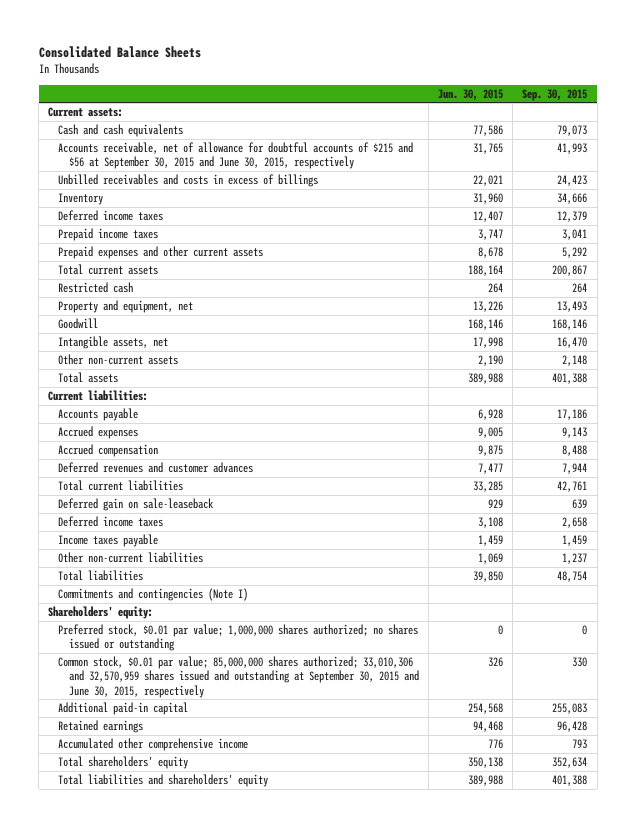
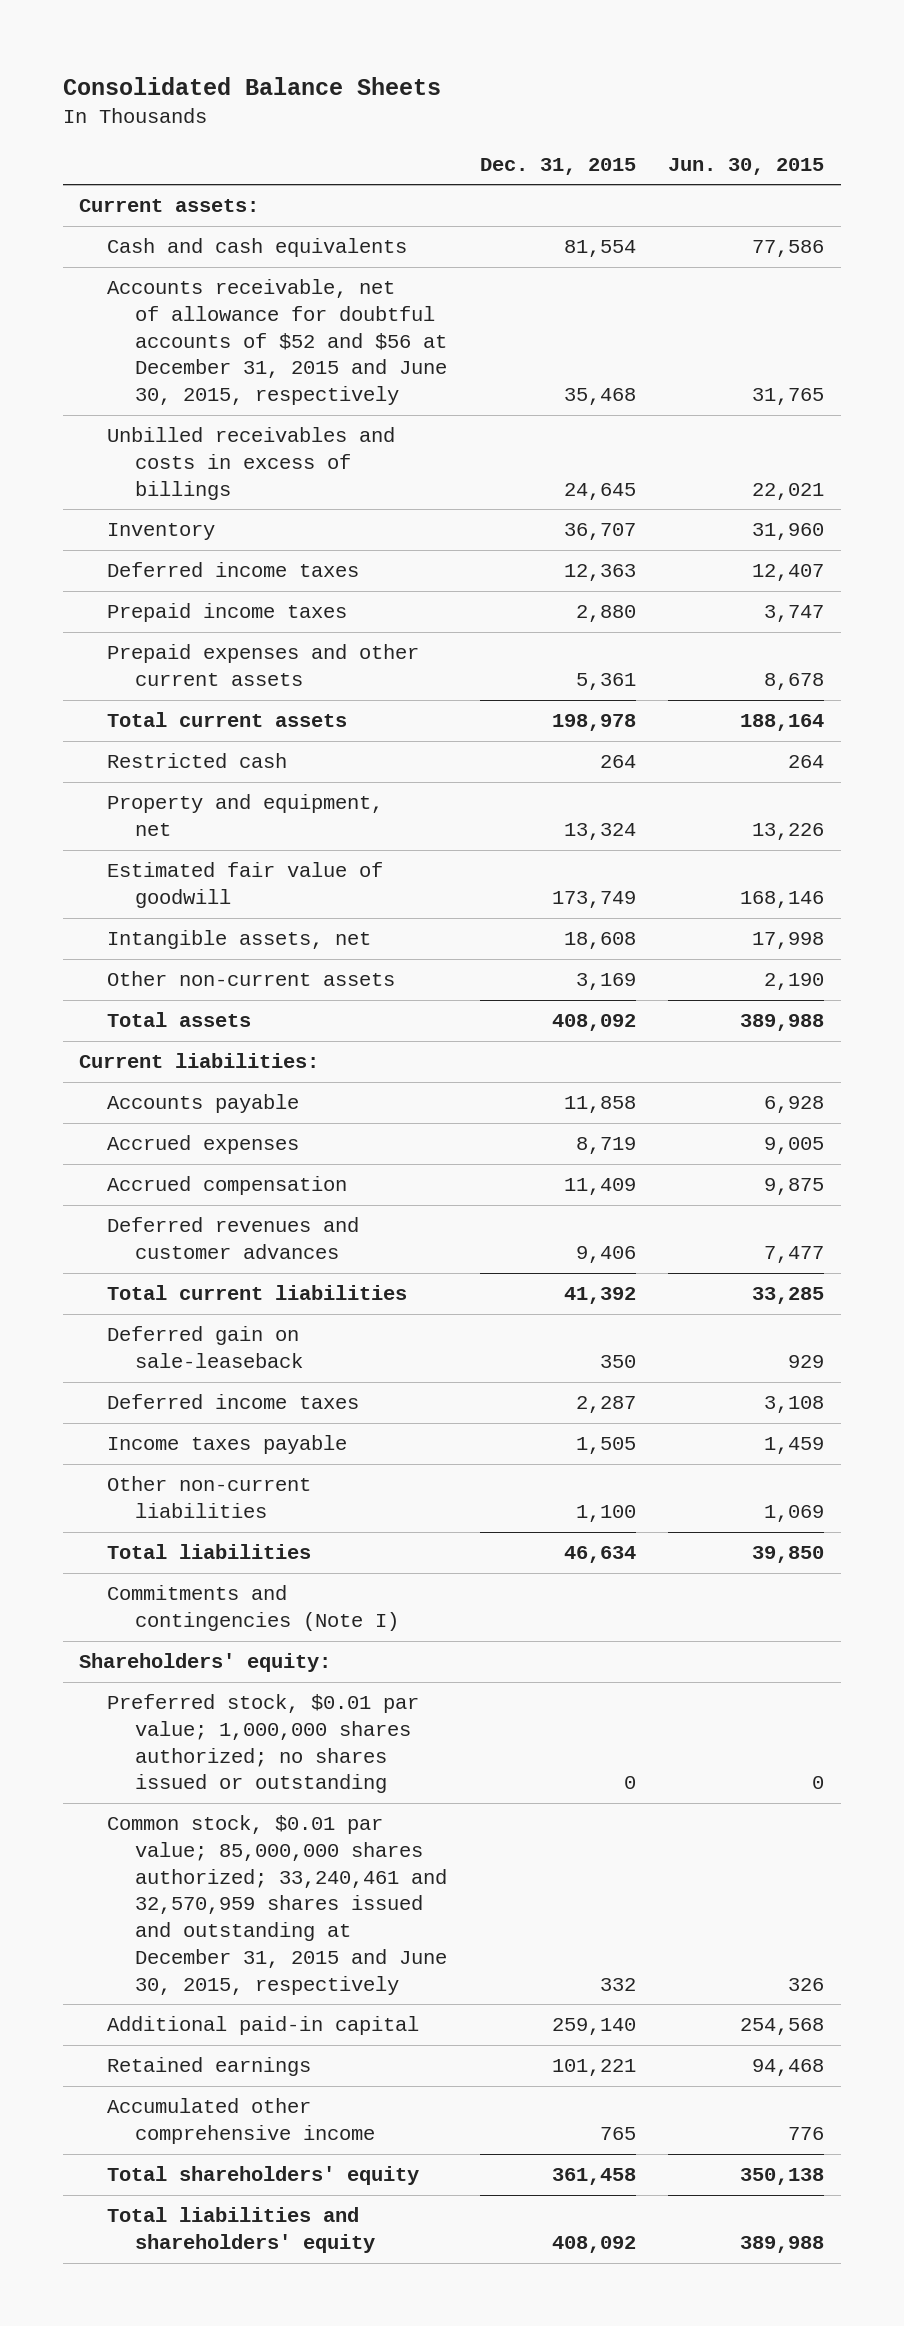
[522,88,588,101] Sep. 30, 2015 -> none
none -> [479,157,636,175] Dec. 31, 2015
[58,141,414,170] Accounts receivable, net of allowance for doubtful accounts of $215 and $56 at September 30, 2015 and June 30, 2015, respectively -> [107,279,448,406] Accounts receivable, net of allowance for doubtful accounts of $52 and $56 at December 31, 2015 and June 30, 2015, respectively
[58,317,99,329] Goodwill -> [107,862,384,908] Estimated fair value of goodwill
[58,655,419,698] Common stock, $0.01 par value; 85,000,000 shares authorized; 33,010,306 and 32,570,959 shares issued and outstanding at September 30, 2015 and June 30, 2015, respectively -> [107,1815,448,1995] Common stock, $0.01 par value; 85,000,000 shares authorized; 33,240,461 and 32,570,959 shares issued and outstanding at December 31, 2015 and June 30, 2015, respectively

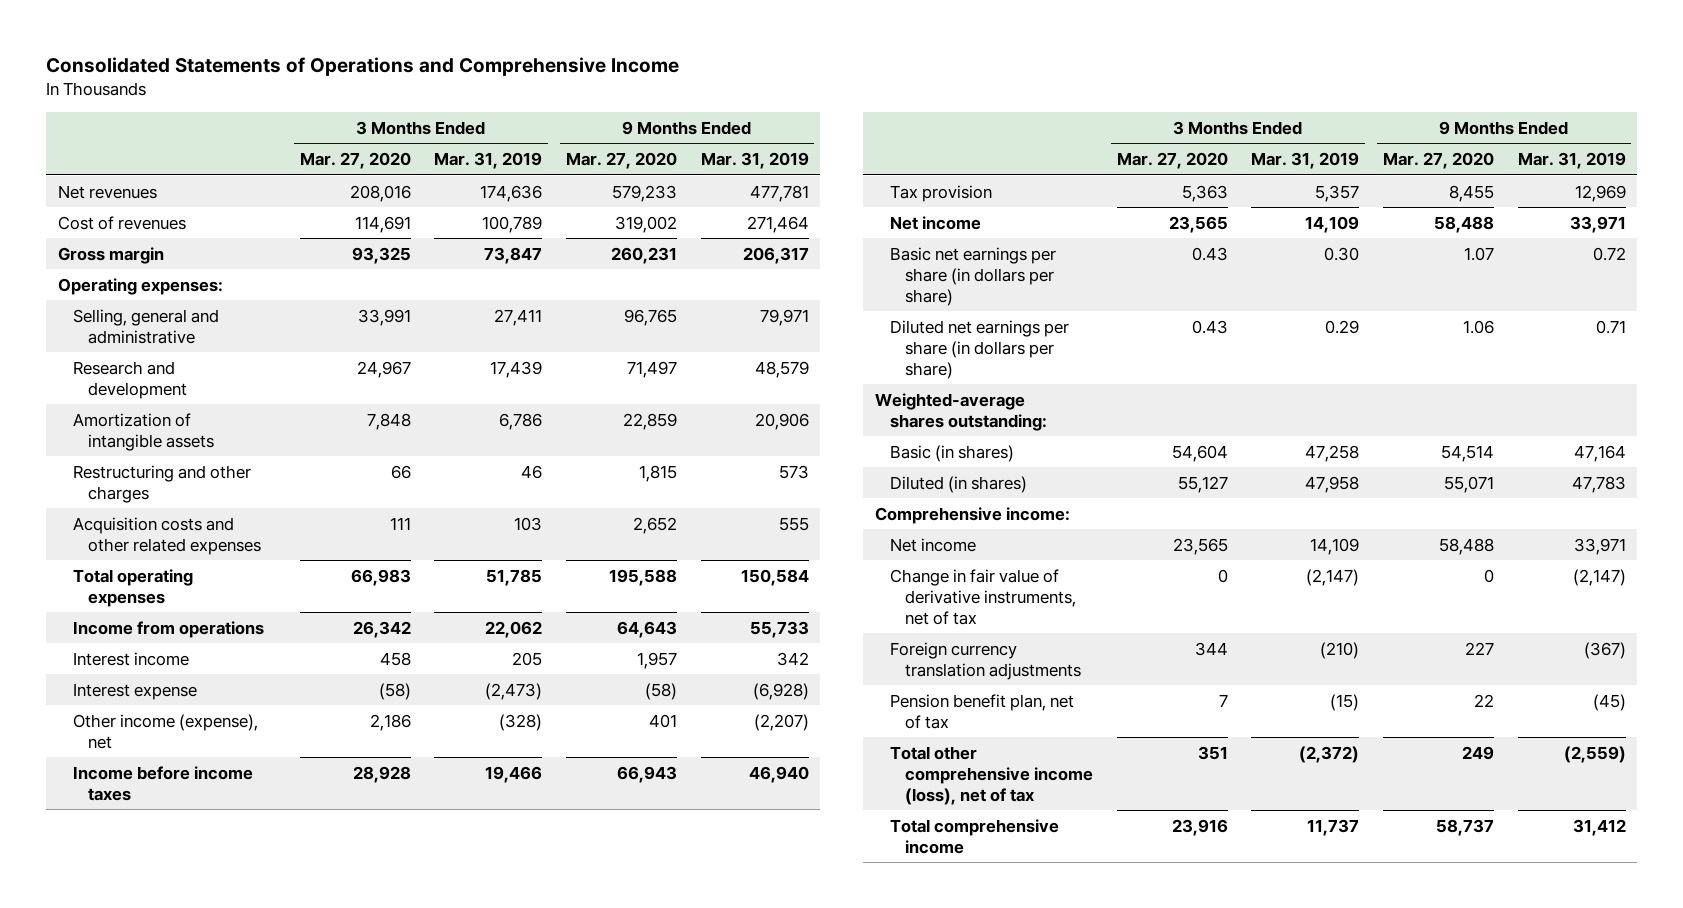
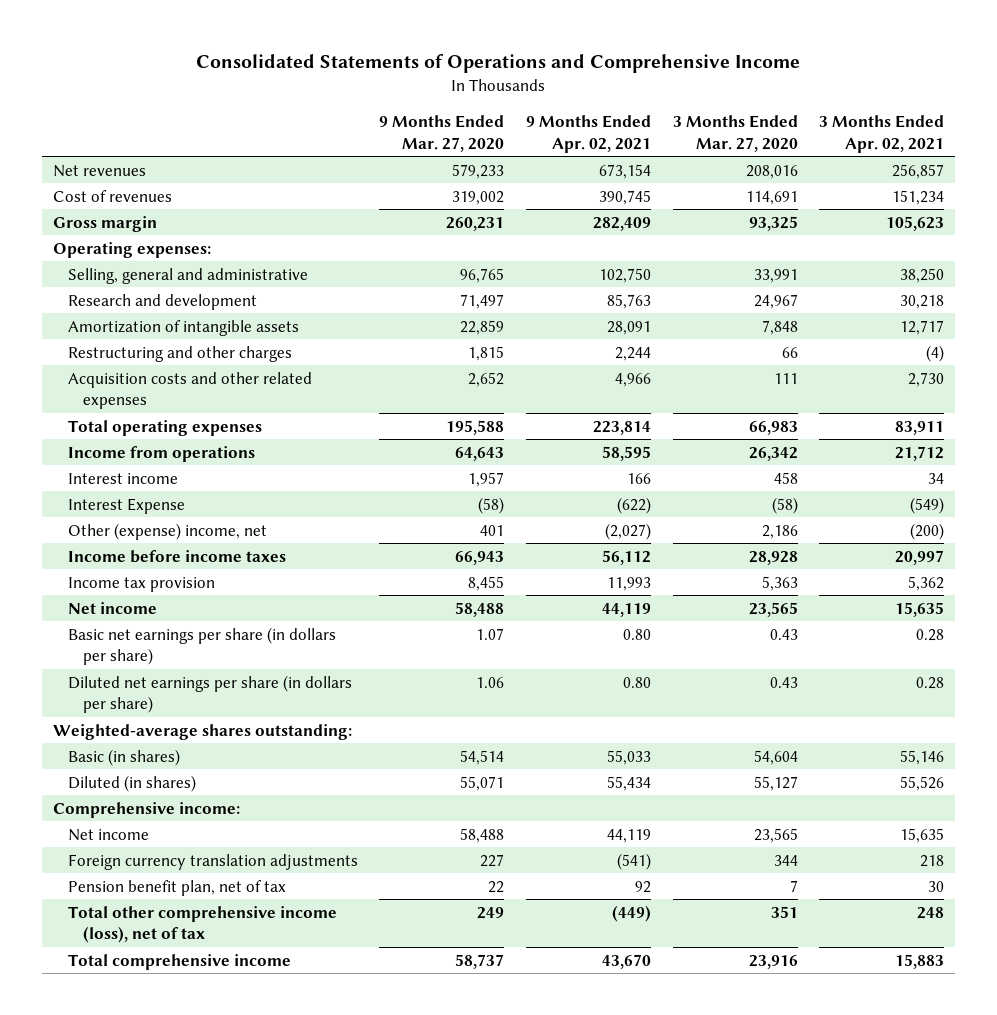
[434,152,543,170] Mar. 31, 2019 -> none
[700,152,809,170] Mar. 31, 2019 -> none
none -> [526,115,652,153] 9 Months Ended Apr. 02, 2021
none -> [819,115,945,153] 3 Months Ended Apr. 02, 2021
[72,682,197,700] Interest expense -> [67,497,185,514] Interest Expense
[72,713,258,749] Other income (expense), net -> [67,522,267,540] Other (expense) income, net
[889,184,992,202] Tax provision -> [67,576,215,592] Income tax provision
[889,568,1077,625] Change in fair value of derivative instruments, net of tax -> none

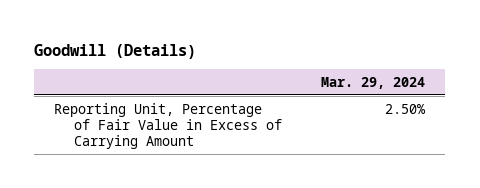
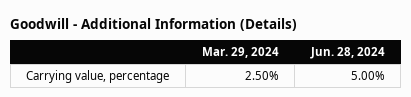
[34,43,197,59] Goodwill (Details) -> [10,17,298,31] Goodwill - Additional Information (Details)
none -> [309,46,385,59] Jun. 28, 2024
[54,102,282,149] Reporting Unit, Percentage of Fair Value in Excess of Carrying Amount -> [26,69,170,83] Carrying value, percentage

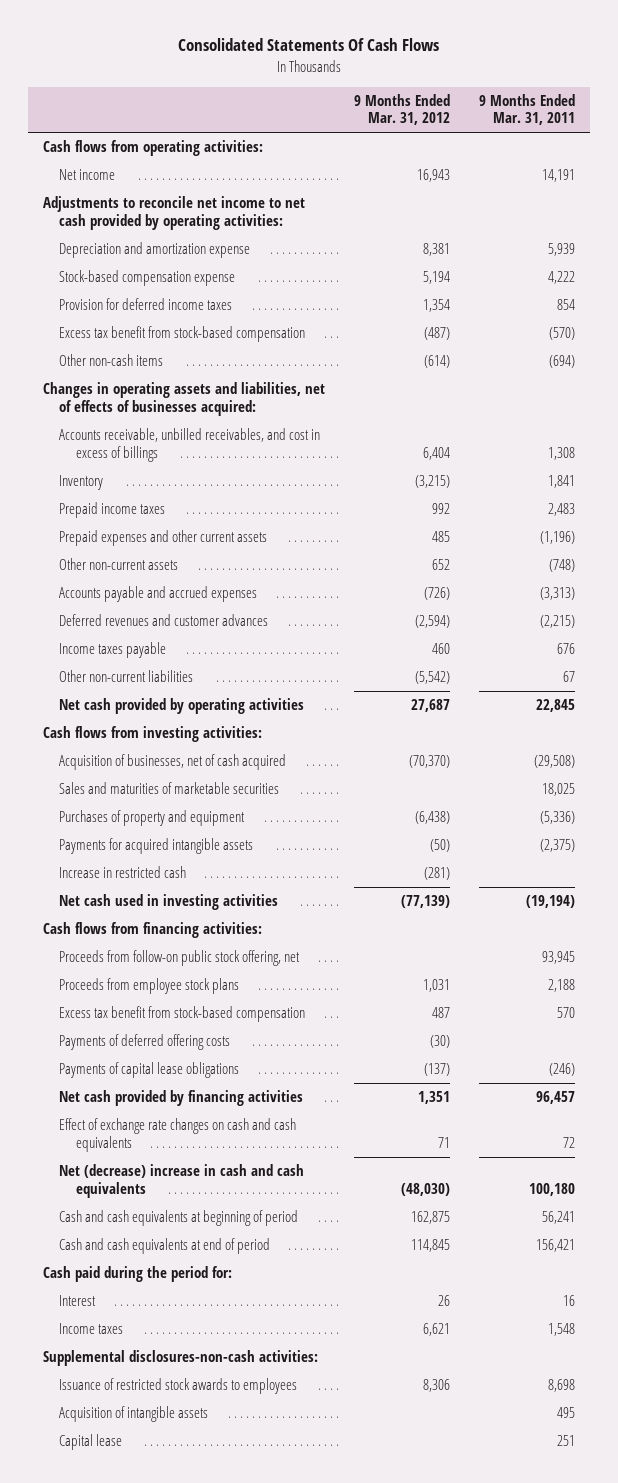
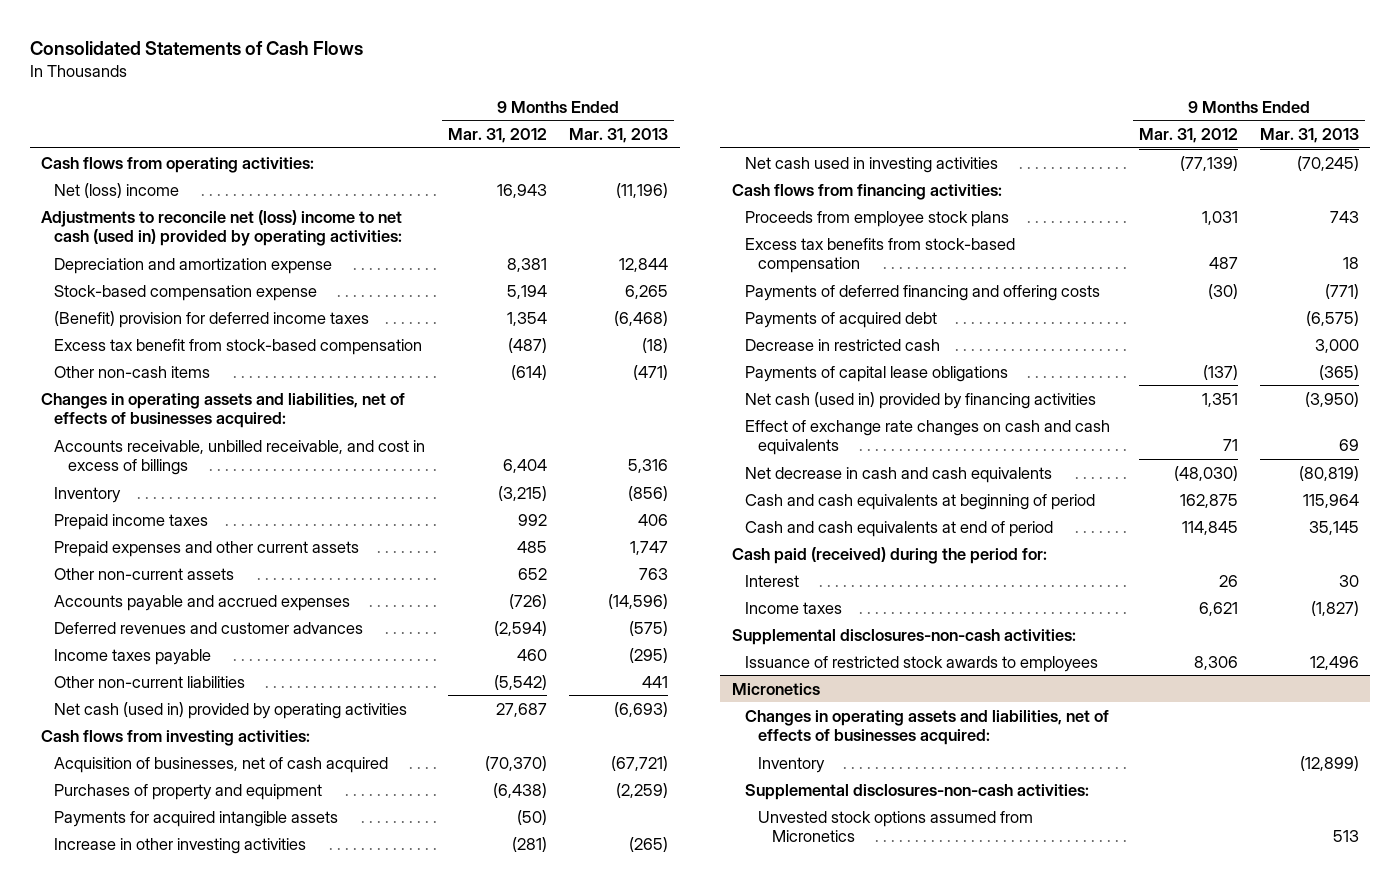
[178,38,440,52] Consolidated Statements Of Cash Flows -> [29,40,363,55] Consolidated Statements of Cash Flows
[479,93,576,126] 9 Months Ended Mar. 31, 2011 -> none
none -> [569,128,669,144] Mar. 31, 2013
[59,169,116,181] Net income -> [54,182,180,198] Net (loss) income
[42,196,305,230] Adjustments to reconcile net income to net cash provided by operating activities: -> [40,209,403,247] Adjustments to reconcile net (loss) income to net cash (used in) provided by operating activities:
[59,298,233,311] Provision for deferred income taxes -> [54,310,370,328] (Benefit) provision for deferred income taxes
[59,428,321,462] Accounts receivable, unbilled receivables, and cost in excess of billings -> [54,439,426,476] Accounts receivable, unbilled receivable, and cost in excess of billings
[59,698,305,715] Net cash provided by operating activities -> [54,701,408,719] Net cash (used in) provided by operating activities
[59,782,280,795] Sales and maturities of marketable securities -> none
[59,866,187,879] Increase in restricted cash -> [54,837,307,854] Increase in other investing activities
[59,950,301,967] Proceeds from follow-on public stock offering, net -> none
[59,1006,306,1023] Excess tax benefit from stock-based compensation -> [745,237,1016,274] Excess tax benefits from stock-based compensation
[59,1034,231,1051] Payments of deferred offering costs -> [745,284,1101,301] Payments of deferred financing and offering costs
none -> [745,311,938,328] Payments of acquired debt
none -> [745,338,941,351] Decrease in restricted cash
[59,1090,304,1107] Net cash provided by financing activities -> [745,391,1097,409] Net cash (used in) provided by financing activities
[59,1164,305,1198] Net (decrease) increase in cash and cash equivalents -> [745,466,1053,483] Net decrease in cash and cash equivalents
[42,1266,232,1283] Cash paid during the period for: -> [731,546,1047,564] Cash paid (received) during the period for:
[59,1406,209,1423] Acquisition of intangible assets -> none
[59,1434,123,1451] Capital lease -> none
none -> [731,682,820,695] Micronetics
none -> [745,709,1110,746] Changes in operating assets and liabilities, net of effects of businesses acquired:
none -> [758,756,826,773] Inventory
none -> [745,783,1090,800] Supplemental disclosures-non-cash activities:
none -> [758,810,1034,843] Unvested stock options assumed from Micronetics

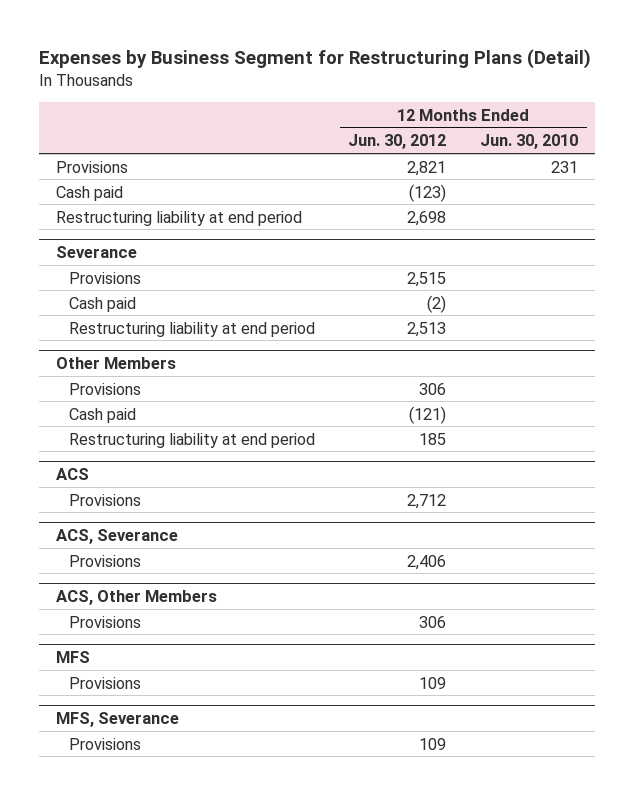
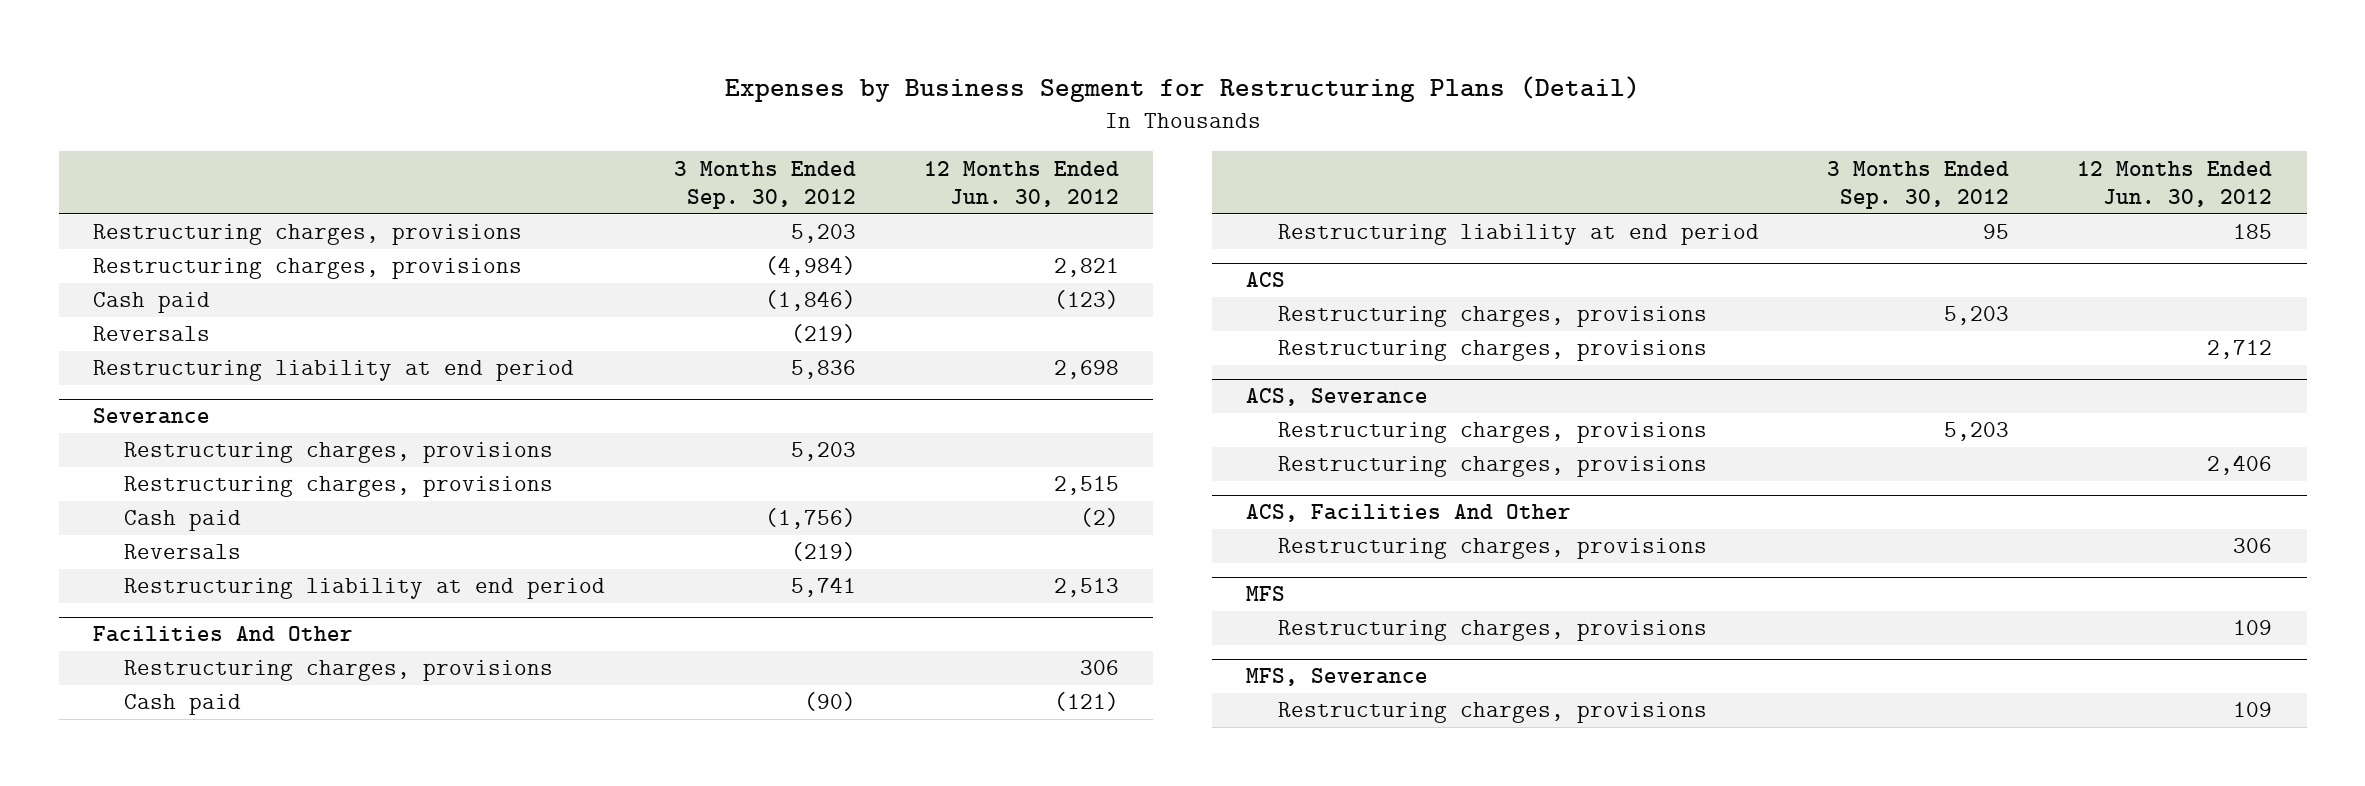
[480,134,579,150] Jun. 30, 2010 -> none
none -> [673,160,856,209] 3 Months Ended Sep. 30, 2012
none -> [92,224,522,246] Restructuring charges, provisions
[55,160,128,173] Provisions -> [92,258,522,280] Restructuring charges, provisions
none -> [92,326,210,342] Reversals
none -> [124,442,554,464] Restructuring charges, provisions
[68,271,141,284] Provisions -> [124,476,554,498] Restructuring charges, provisions
none -> [124,544,242,560] Reversals
[55,356,176,369] Other Members -> none
none -> [92,626,353,643] Facilities And Other
[68,382,141,395] Provisions -> [124,660,554,682] Restructuring charges, provisions
none -> [1277,306,1707,328] Restructuring charges, provisions
[68,493,141,506] Provisions -> [1277,340,1707,362] Restructuring charges, provisions
[55,589,217,605] ACS, Other Members -> none
none -> [1277,422,1707,444] Restructuring charges, provisions
[68,554,141,567] Provisions -> [1277,456,1707,478] Restructuring charges, provisions
none -> [1246,504,1572,523] ACS, Facilities And Other
[68,615,141,628] Provisions -> [1277,538,1707,560] Restructuring charges, provisions
[68,676,141,689] Provisions -> [1277,620,1707,642] Restructuring charges, provisions
[68,737,141,750] Provisions -> [1277,702,1707,724] Restructuring charges, provisions

